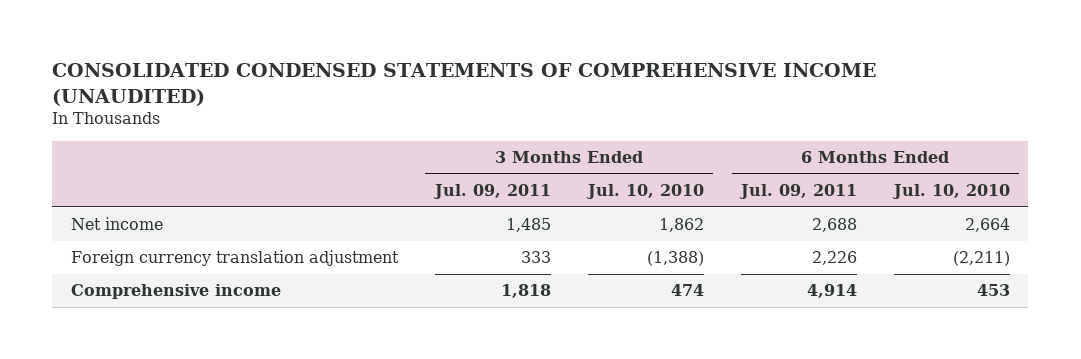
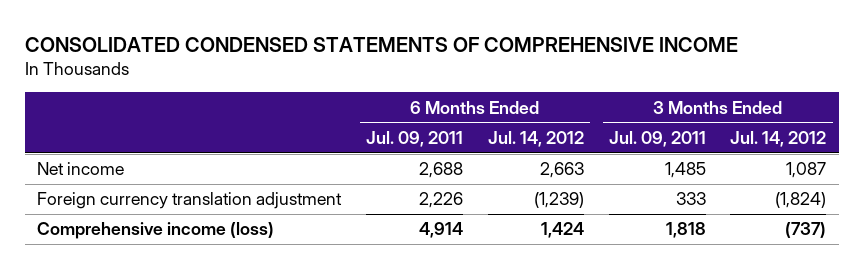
[52,63,877,106] CONSOLIDATED CONDENSED STATEMENTS OF COMPREHENSIVE INCOME (UNAUDITED) -> [25,36,739,52] CONSOLIDATED CONDENSED STATEMENTS OF COMPREHENSIVE INCOME
[585,184,704,200] Jul. 10, 2010 -> none
[891,184,1010,200] Jul. 10, 2010 -> none
none -> [487,130,584,147] Jul. 14, 2012
none -> [730,130,827,147] Jul. 14, 2012
[70,284,281,300] Comprehensive income -> [37,222,275,240] Comprehensive income (loss)

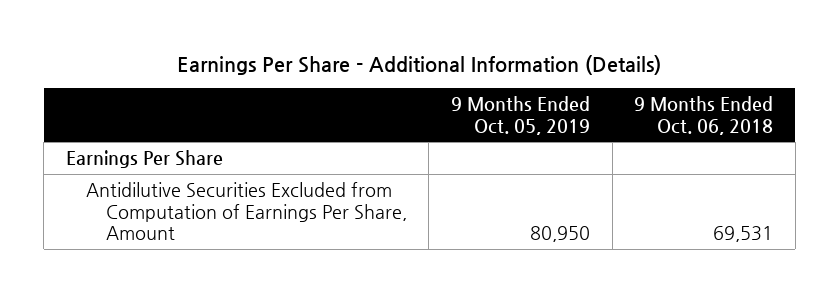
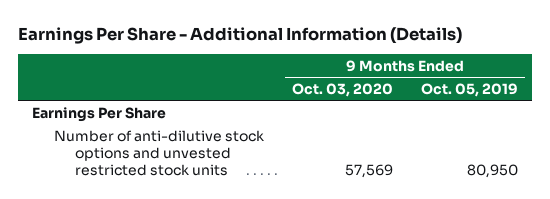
[634,95,774,135] 9 Months Ended Oct. 06, 2018 -> none
none -> [291,82,393,97] Oct. 03, 2020
[85,181,407,241] Antidilutive Securities Excluded from Computation of Earnings Per Share, Amount -> [53,129,264,176] Number of anti-dilutive stock options and unvested restricted stock units

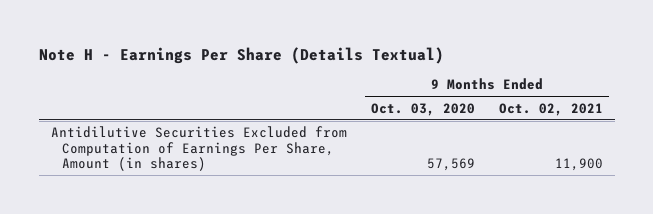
[18,27,463,45] Earnings Per Share - Additional Information (Details) -> [38,46,444,64] Note H - Earnings Per Share (Details Textual)
[420,82,518,97] Oct. 05, 2019 -> none
none -> [498,102,603,116] Oct. 02, 2021
[32,106,167,122] Earnings Per Share -> none
[53,129,264,176] Number of anti-dilutive stock options and unvested restricted stock units -> [50,126,347,172] Antidilutive Securities Excluded from Computation of Earnings Per Share, Amount (in shares)

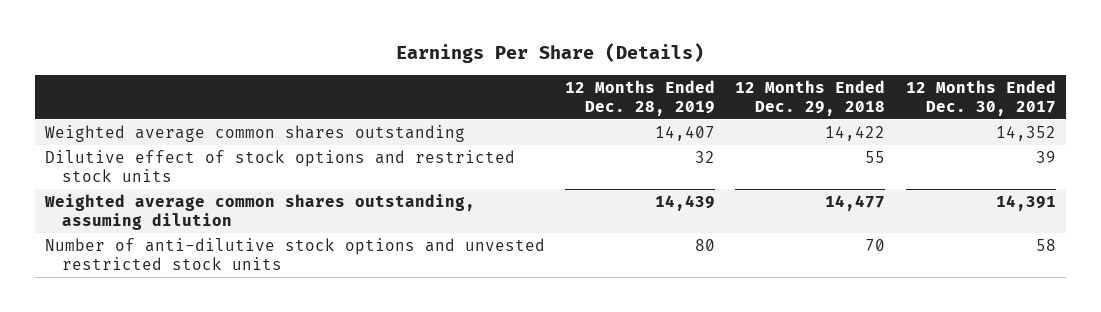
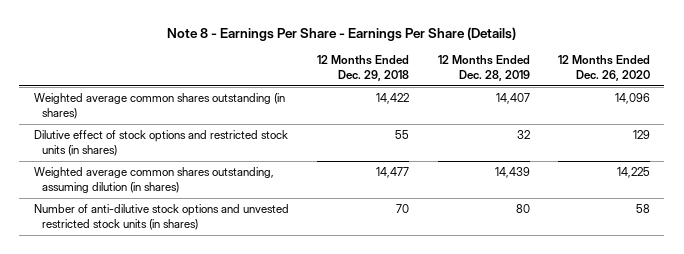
[396,43,705,64] Earnings Per Share (Details) -> [166,26,516,41] Note 8 - Earnings Per Share - Earnings Per Share (Details)
[905,79,1056,116] 12 Months Ended Dec. 30, 2017 -> none
none -> [558,55,651,82] 12 Months Ended Dec. 26, 2020
[44,125,465,143] Weighted average common shares outstanding -> [33,93,285,120] Weighted average common shares outstanding (in shares)
[44,150,515,182] Dilutive effect of stock options and restricted stock units -> [33,130,288,157] Dilutive effect of stock options and restricted stock units (in shares)
[43,194,475,230] Weighted average common shares outstanding, assuming dilution -> [33,167,274,194] Weighted average common shares outstanding, assuming dilution (in shares)
[44,238,545,270] Number of anti-dilutive stock options and unvested restricted stock units -> [33,204,289,231] Number of anti-dilutive stock options and unvested restricted stock units (in shares)

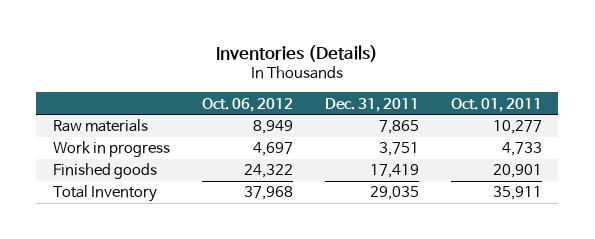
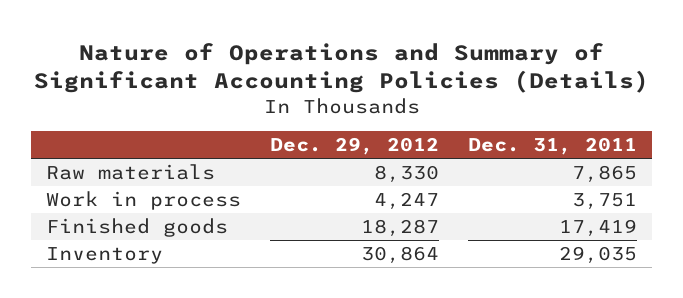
[216,44,379,62] Inventories (Details) -> [33,42,649,94] Nature of Operations and Summary of Significant Accounting Policies (Details)
[201,97,293,112] Oct. 06, 2012 -> none
[451,97,543,112] Oct. 01, 2011 -> none
none -> [270,137,440,156] Dec. 29, 2012
[52,141,170,158] Work in progress -> [46,191,242,211] Work in process
[52,185,157,203] Total Inventory -> [46,247,164,265] Inventory

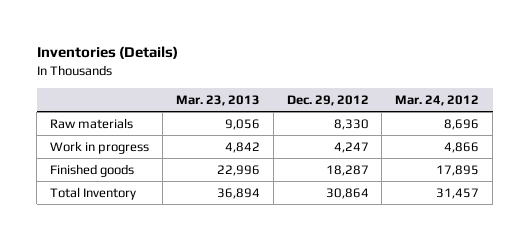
[33,42,649,94] Nature of Operations and Summary of Significant Accounting Policies (Details) -> [36,46,178,60] Inventories (Details)
[468,137,638,156] Dec. 31, 2011 -> none
none -> [175,95,260,107] Mar. 23, 2013
none -> [395,95,480,107] Mar. 24, 2012
[46,191,242,211] Work in process -> [50,140,150,154] Work in progress
[46,247,164,265] Inventory -> [50,186,137,200] Total Inventory

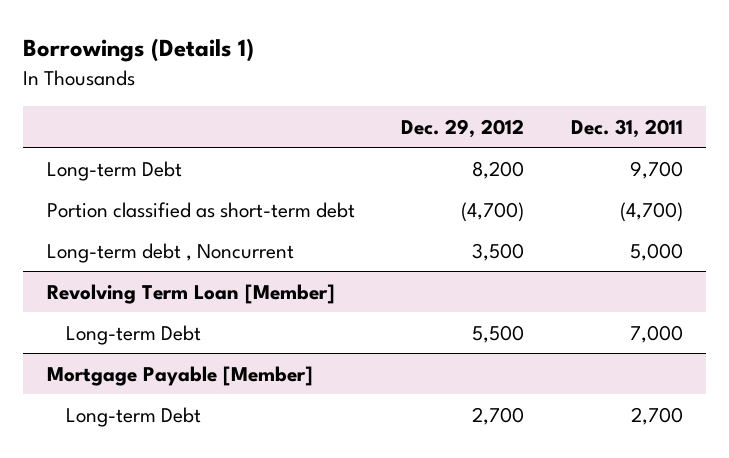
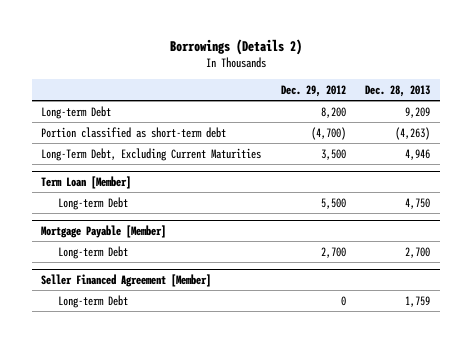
[23,38,255,63] Borrowings (Details 1) -> [169,38,302,55] Borrowings (Details 2)
[570,118,683,138] Dec. 31, 2011 -> none
none -> [364,84,430,97] Dec. 28, 2013
[46,242,294,263] Long-term debt , Noncurrent -> [41,147,262,161] Long-Term Debt, Excluding Current Maturities
[46,283,335,304] Revolving Term Loan [Member] -> [41,175,132,189] Term Loan [Member]
none -> [41,273,212,287] Seller Financed Agreement [Member]
none -> [57,294,128,308] Long-term Debt

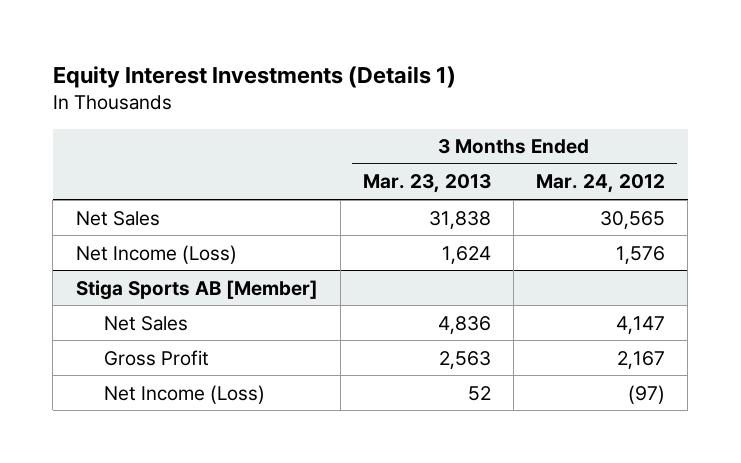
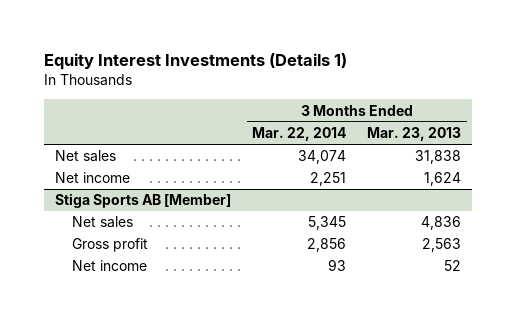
[536,174,666,194] Mar. 24, 2012 -> none
none -> [251,126,346,141] Mar. 22, 2014
[75,210,160,226] Net Sales -> [54,150,116,163] Net sales
[75,244,237,264] Net Income (Loss) -> [54,172,130,184] Net income
[103,315,188,331] Net Sales -> [72,216,134,229] Net sales
[103,349,209,366] Gross Profit -> [72,238,149,253] Gross profit
[103,384,265,404] Net Income (Loss) -> [72,260,148,272] Net income

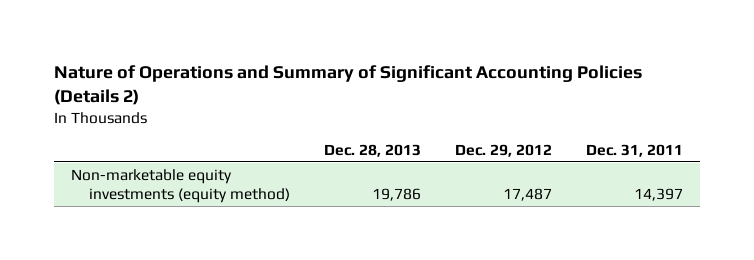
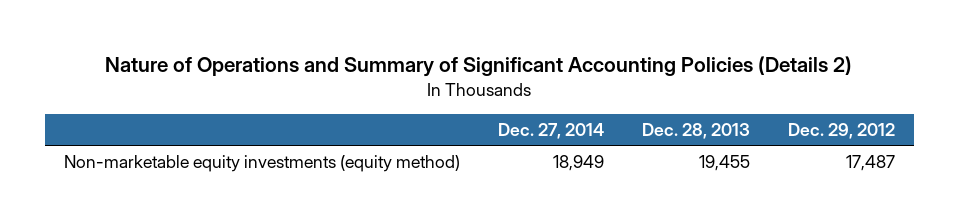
[586,144,684,158] Dec. 31, 2011 -> none
none -> [497,122,604,139] Dec. 27, 2014
[372,188,422,202] 19,786 -> [699,155,751,172] 19,455

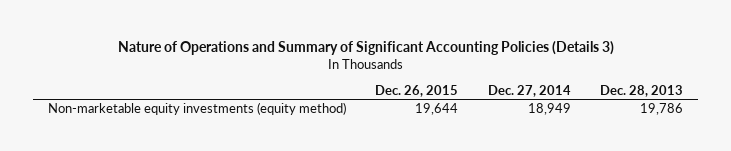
[105,56,853,78] Nature of Operations and Summary of Significant Accounting Policies (Details 2) -> [117,41,614,56] Nature of Operations and Summary of Significant Accounting Policies (Details 3)
[788,122,896,139] Dec. 29, 2012 -> none
none -> [375,84,459,97] Dec. 26, 2015
[699,155,751,172] 19,455 -> [640,103,684,116] 19,786

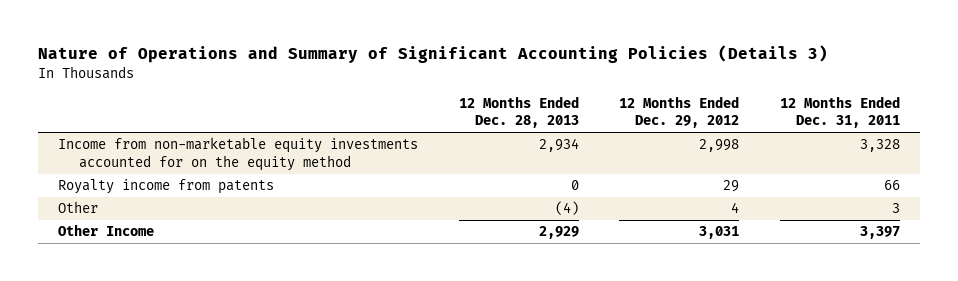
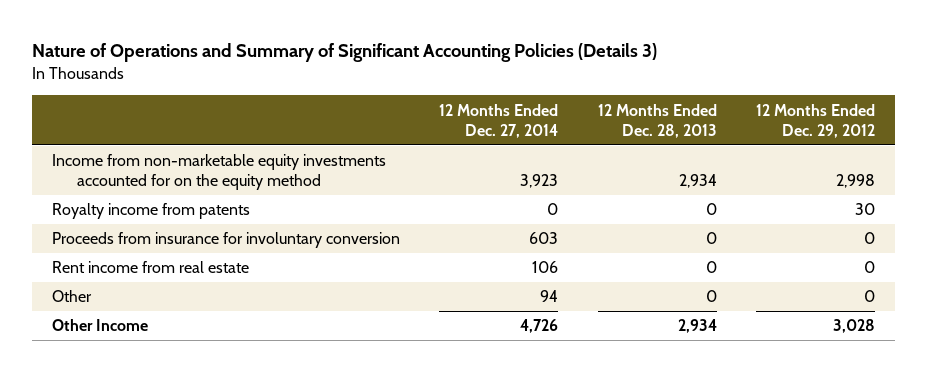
[779,95,900,129] 12 Months Ended Dec. 31, 2011 -> none
none -> [439,103,559,138] 12 Months Ended Dec. 27, 2014
[723,180,740,193] 29 -> [855,203,876,216] 30
none -> [51,232,400,249] Proceeds from insurance for involuntary conversion
none -> [51,261,249,274] Rent income from real estate
[554,201,579,216] (4) -> [705,290,717,303] 0
[731,202,740,214] 4 -> [864,290,876,303] 0
[538,226,579,240] 2,929 -> [677,319,717,334] 2,934
[699,226,740,240] 3,031 -> [833,319,876,334] 3,028

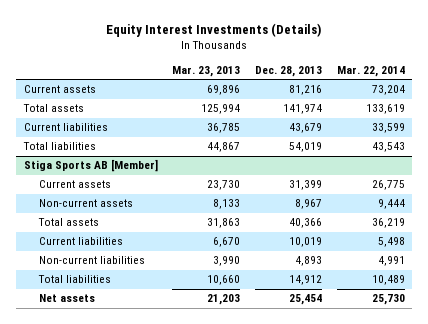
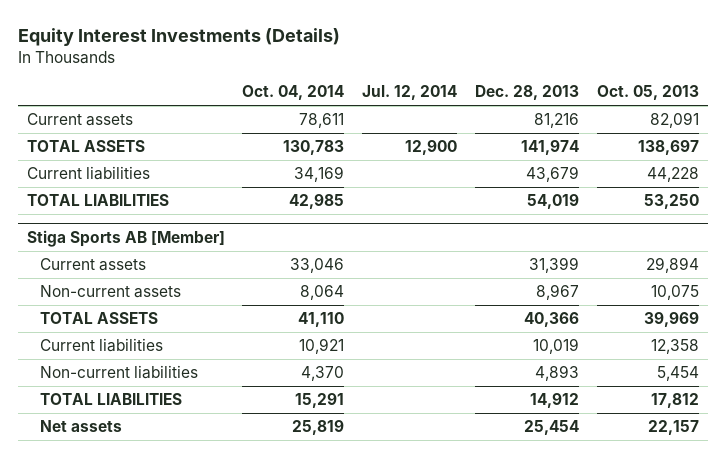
[172,65,241,77] Mar. 23, 2013 -> none
[336,65,405,77] Mar. 22, 2014 -> none
none -> [242,85,345,101] Oct. 04, 2014
none -> [362,85,458,101] Jul. 12, 2014
none -> [596,85,699,101] Oct. 05, 2013
[22,104,84,113] Total assets -> [26,140,145,153] TOTAL ASSETS
[22,142,96,151] Total liabilities -> [26,194,169,207] TOTAL LIABILITIES
[37,218,99,227] Total assets -> [40,312,159,325] TOTAL ASSETS
[37,275,111,284] Total liabilities -> [40,393,183,406] TOTAL LIABILITIES

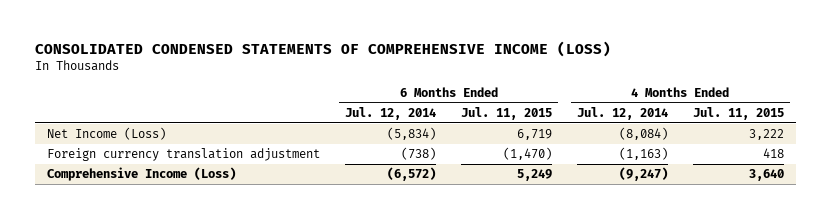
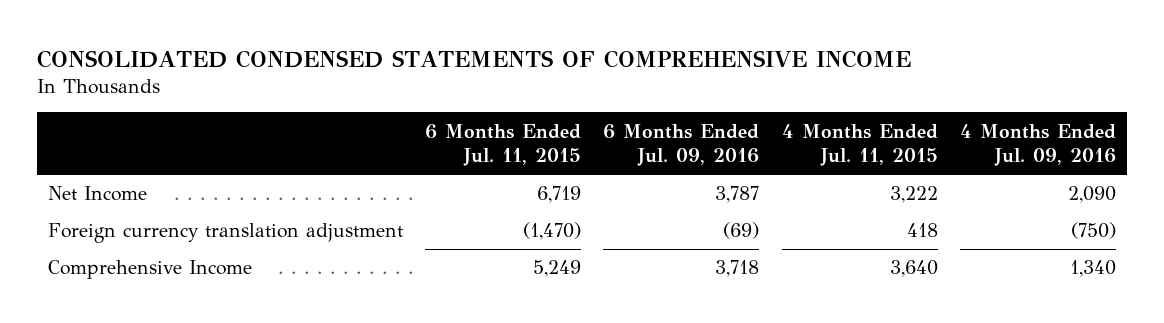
[34,40,611,57] CONSOLIDATED CONDENSED STATEMENTS OF COMPREHENSIVE INCOME (LOSS) -> [36,49,911,68] CONSOLIDATED CONDENSED STATEMENTS OF COMPREHENSIVE INCOME
[345,106,437,120] Jul. 12, 2014 -> none
[576,106,668,120] Jul. 12, 2014 -> none
none -> [603,123,760,167] 6 Months Ended Jul. 09, 2016
none -> [960,123,1117,167] 4 Months Ended Jul. 09, 2016
[47,127,167,141] Net Income (Loss) -> [47,186,147,202] Net Income
[47,167,237,182] Comprehensive Income (Loss) -> [47,260,252,280] Comprehensive Income

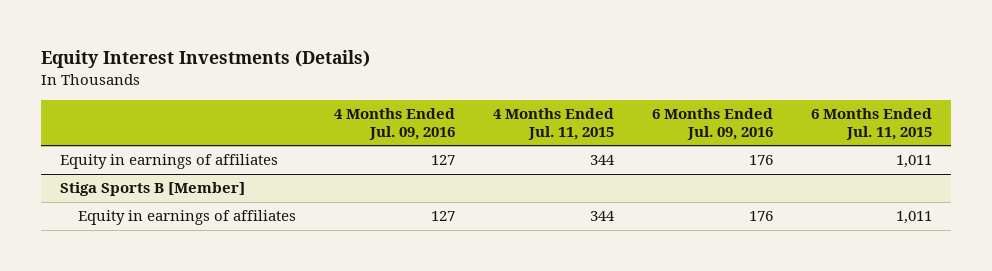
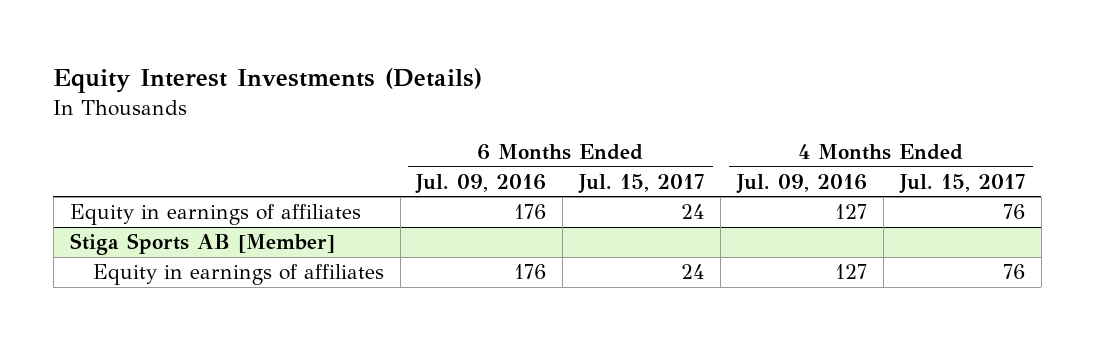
[493,108,615,140] 4 Months Ended Jul. 11, 2015 -> none
[811,108,933,140] 6 Months Ended Jul. 11, 2015 -> none
none -> [578,173,705,194] Jul. 15, 2017
none -> [899,173,1026,194] Jul. 15, 2017
[59,182,245,197] Stiga Sports B [Member] -> [69,233,335,256] Stiga Sports AB [Member]

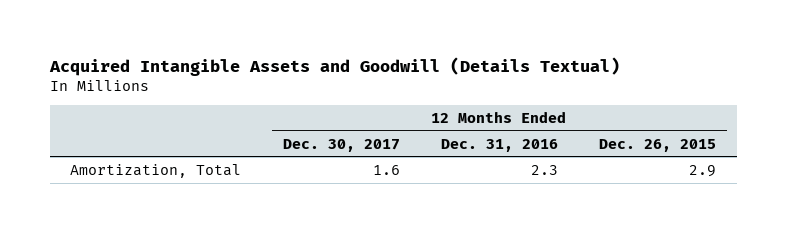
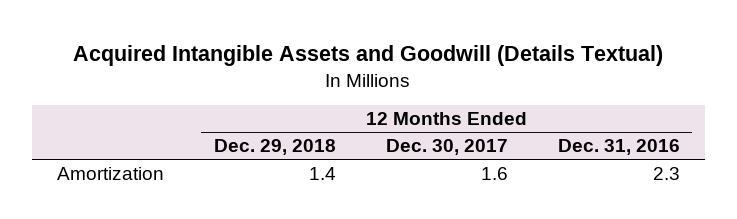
[599,138,717,152] Dec. 26, 2015 -> none
none -> [213,139,336,156] Dec. 29, 2018
[70,163,242,178] Amortization, Total -> [56,166,164,180] Amortization

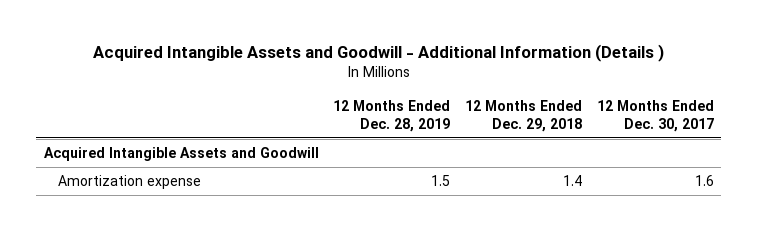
[73,45,664,67] Acquired Intangible Assets and Goodwill (Details Textual) -> [92,44,664,63] Acquired Intangible Assets and Goodwill - Additional Information (Details )
[557,139,680,156] Dec. 31, 2016 -> none
none -> [333,99,451,132] 12 Months Ended Dec. 28, 2019
none -> [43,147,319,162] Acquired Intangible Assets and Goodwill
[56,166,164,180] Amortization -> [57,175,201,190] Amortization expense

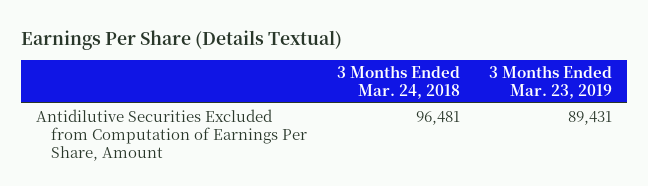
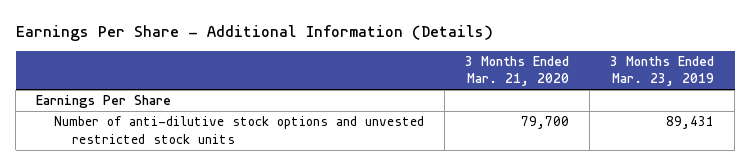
[21,29,343,50] Earnings Per Share (Details Textual) -> [15,25,493,42] Earnings Per Share - Additional Information (Details)
[336,64,460,99] 3 Months Ended Mar. 24, 2018 -> none
none -> [465,56,570,87] 3 Months Ended Mar. 21, 2020
none -> [36,95,172,109] Earnings Per Share
[36,109,308,161] Antidilutive Securities Excluded from Computation of Earnings Per Share, Amount -> [53,116,424,144] Number of anti-dilutive stock options and unvested restricted stock units

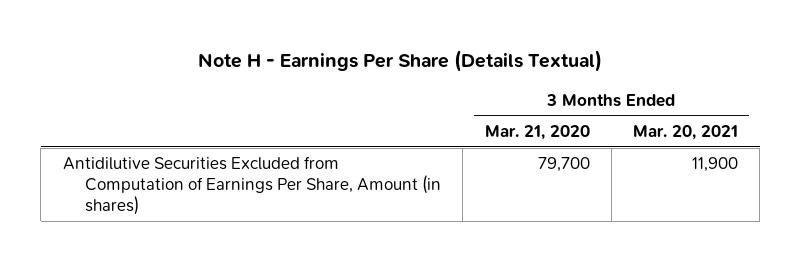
[15,25,493,42] Earnings Per Share - Additional Information (Details) -> [198,50,603,73] Note H - Earnings Per Share (Details Textual)
[610,56,715,87] 3 Months Ended Mar. 23, 2019 -> none
none -> [633,124,739,140] Mar. 20, 2021
[36,95,172,109] Earnings Per Share -> none
[53,116,424,144] Number of anti-dilutive stock options and unvested restricted stock units -> [62,156,442,216] Antidilutive Securities Excluded from Computation of Earnings Per Share, Amount (in shares)

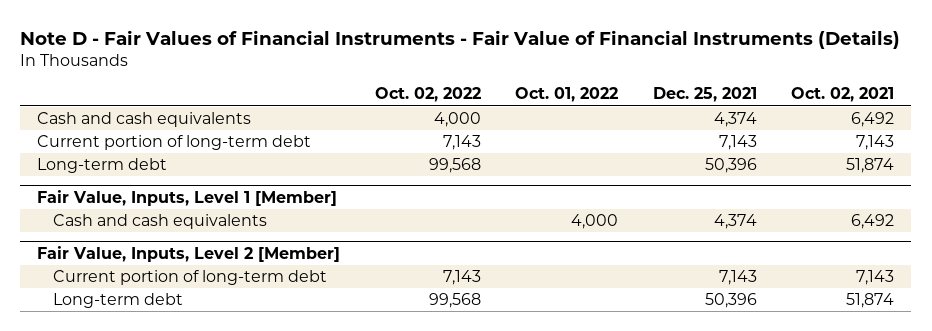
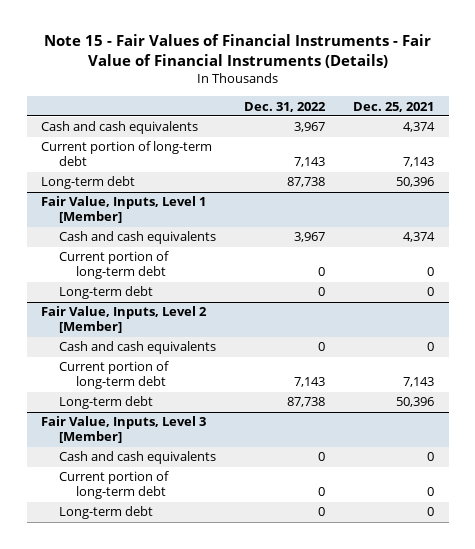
[20,29,901,49] Note D - Fair Values of Financial Instruments - Fair Value of Financial Instruments (Details) -> [43,34,431,69] Note 15 - Fair Values of Financial Instruments - Fair Value of Financial Instruments (Details)
[374,87,481,103] Oct. 02, 2022 -> none
[515,87,619,103] Oct. 01, 2022 -> none
[791,87,895,103] Oct. 02, 2021 -> none
none -> [244,101,327,112] Dec. 31, 2022
none -> [58,251,169,280] Current portion of long-term debt
none -> [58,286,153,300] Long-term debt
none -> [58,341,216,355] Cash and cash equivalents
none -> [40,416,206,444] Fair Value, Inputs, Level 3 [Member]
none -> [58,451,216,465] Cash and cash equivalents
none -> [58,471,169,500] Current portion of long-term debt
none -> [58,506,153,520] Long-term debt

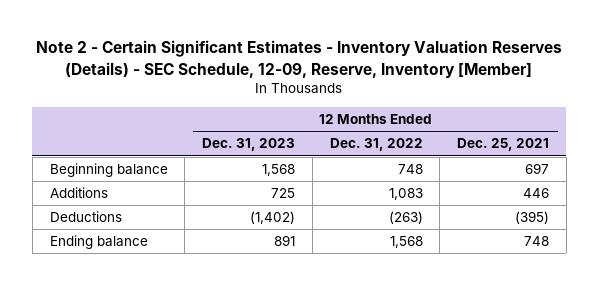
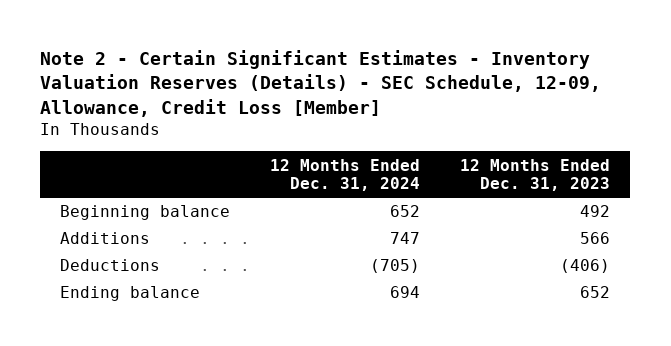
[36,40,563,78] Note 2 - Certain Significant Estimates - Inventory Valuation Reserves (Details) - SEC Schedule, 12-09, Reserve, Inventory [Member] -> [40,49,602,118] Note 2 - Certain Significant Estimates - Inventory Valuation Reserves (Details) - SEC Schedule, 12-09, Allowance, Credit Loss [Member]
[329,138,423,152] Dec. 31, 2022 -> none
[456,138,549,152] Dec. 25, 2021 -> none
none -> [270,158,421,192] 12 Months Ended Dec. 31, 2024
[262,164,296,177] 1,568 -> [580,205,611,218] 492
[271,188,296,199] 725 -> [580,232,611,245] 566
[250,211,296,225] (1,402) -> [560,259,611,274] (406)
[274,235,296,247] 891 -> [580,286,611,299] 652

